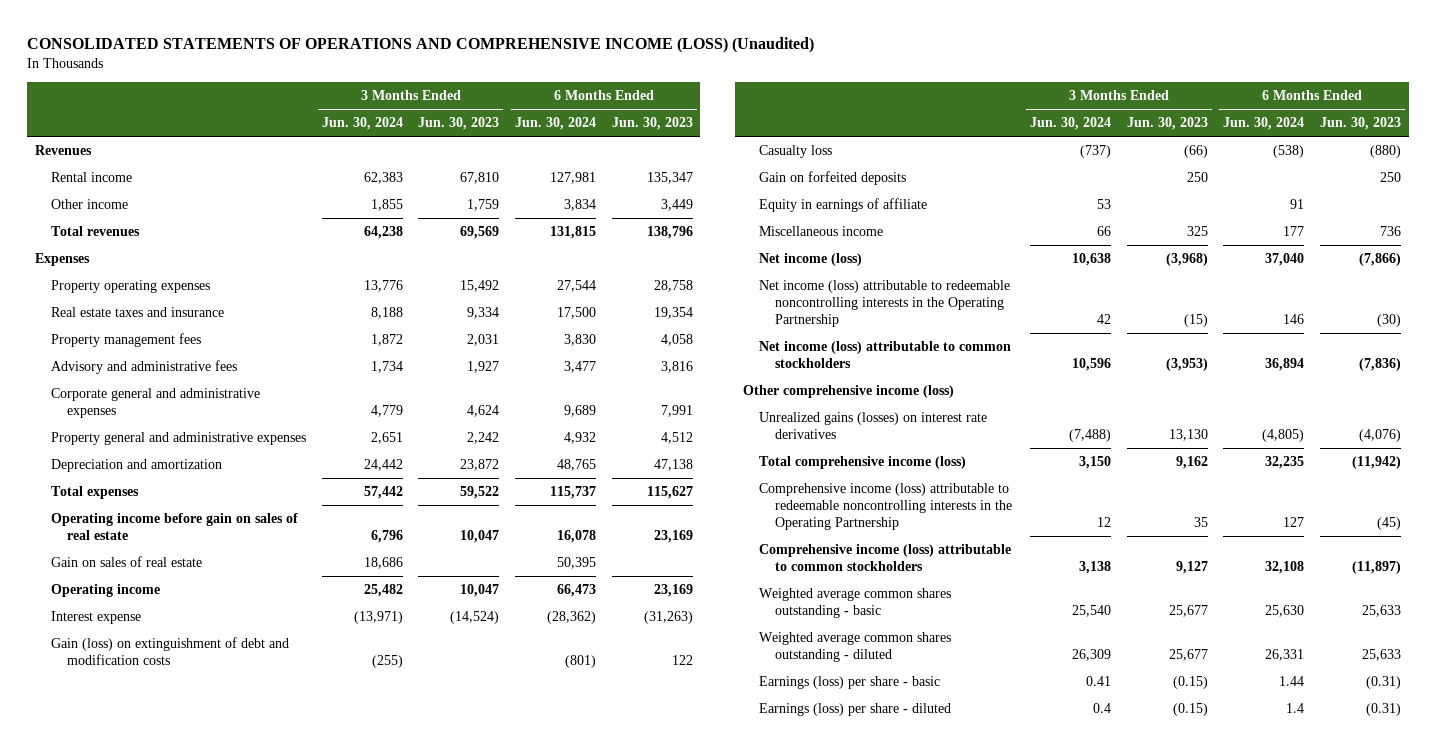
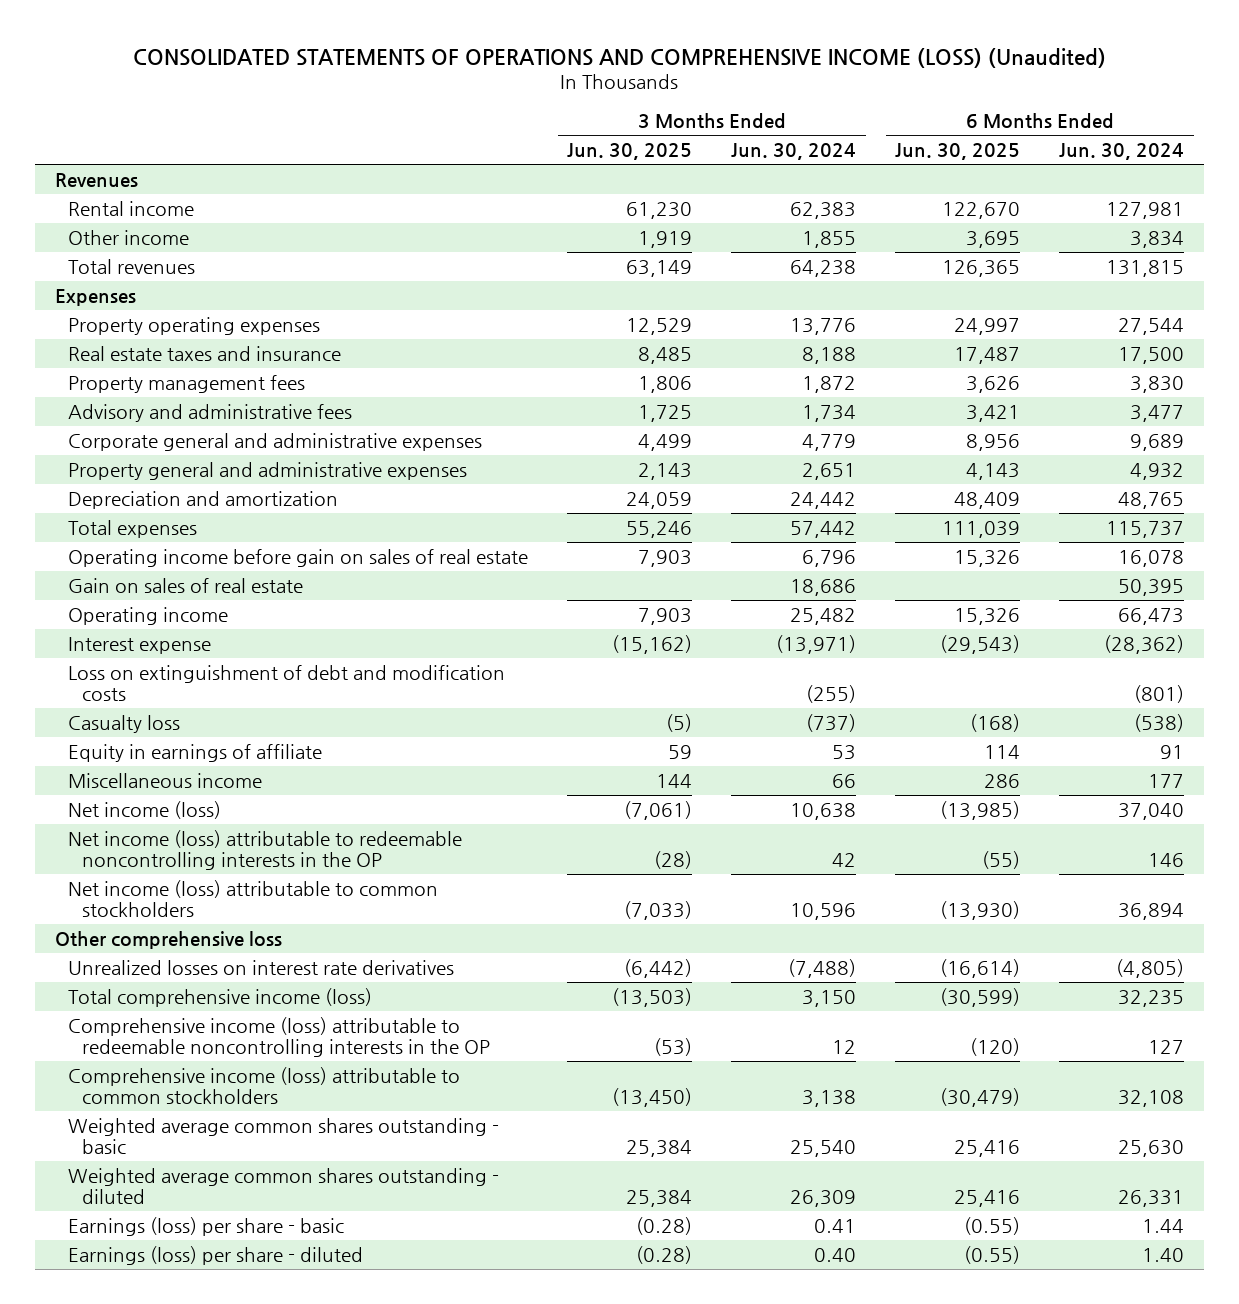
[418,117,500,131] Jun. 30, 2023 -> none
[611,117,693,131] Jun. 30, 2023 -> none
none -> [567,143,693,161] Jun. 30, 2025
none -> [895,143,1021,161] Jun. 30, 2025
[51,637,290,665] Gain (loss) on extinguishment of debt and modification costs -> [68,664,506,702] Loss on extinguishment of debt and modification costs
[759,171,907,186] Gain on forfeited deposits -> none
[759,280,1011,327] Net income (loss) attributable to redeemable noncontrolling interests in the Operating Partnership -> [68,829,463,871] Net income (loss) attributable to redeemable noncontrolling interests in the OP
[743,385,955,399] Other comprehensive income (loss) -> [54,930,282,949] Other comprehensive loss
[759,412,988,439] Unrealized gains (losses) on interest rate derivatives -> [68,959,455,975] Unrealized losses on interest rate derivatives
[759,483,1013,530] Comprehensive income (loss) attributable to redeemable noncontrolling interests in the Operating Partnership -> [68,1016,490,1058] Comprehensive income (loss) attributable to redeemable noncontrolling interests in the OP
[1092,703,1111,714] 0.4 -> [814,1247,857,1262] 0.40
[1286,703,1305,714] 1.4 -> [1142,1247,1185,1262] 1.40

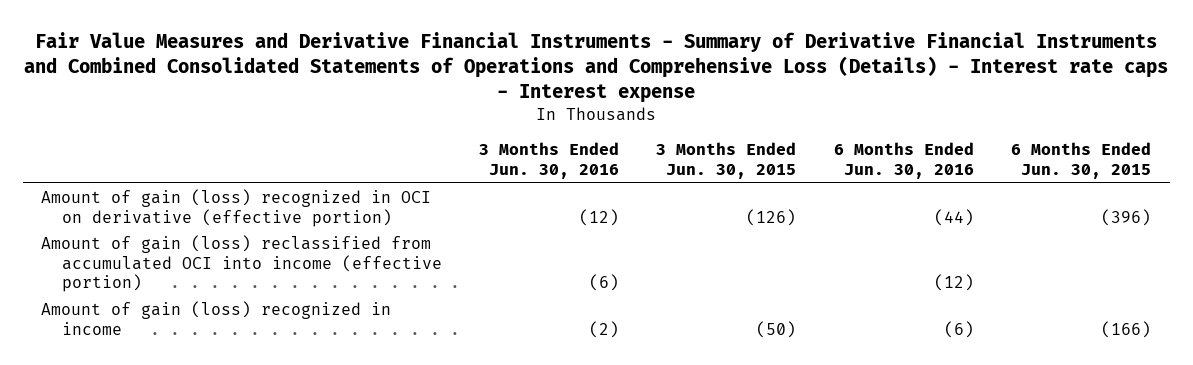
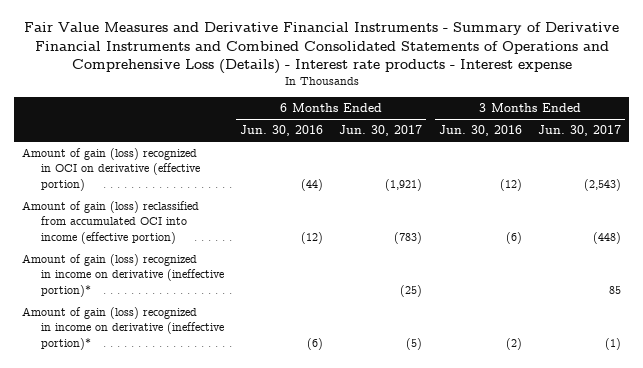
[24,31,1169,104] Fair Value Measures and Derivative Financial Instruments - Summary of Derivative Financial Instruments and Combined Consolidated Statements of Operations and Comprehensive Loss (Details) - Interest rate caps - Interest expense -> [23,22,619,74] Fair Value Measures and Derivative Financial Instruments - Summary of Derivative Financial Instruments and Combined Consolidated Statements of Operations and Comprehensive Loss (Details) - Interest rate products - Interest expense
[656,142,797,179] 3 Months Ended Jun. 30, 2015 -> none
[1011,142,1152,179] 6 Months Ended Jun. 30, 2015 -> none
none -> [339,125,423,137] Jun. 30, 2017
none -> [538,125,622,137] Jun. 30, 2017
none -> [21,254,224,297] Amount of gain (loss) recognized in income on derivative (ineffective portion)*
[41,301,392,335] Amount of gain (loss) recognized in income -> [21,307,224,350] Amount of gain (loss) recognized in income on derivative (ineffective portion)*

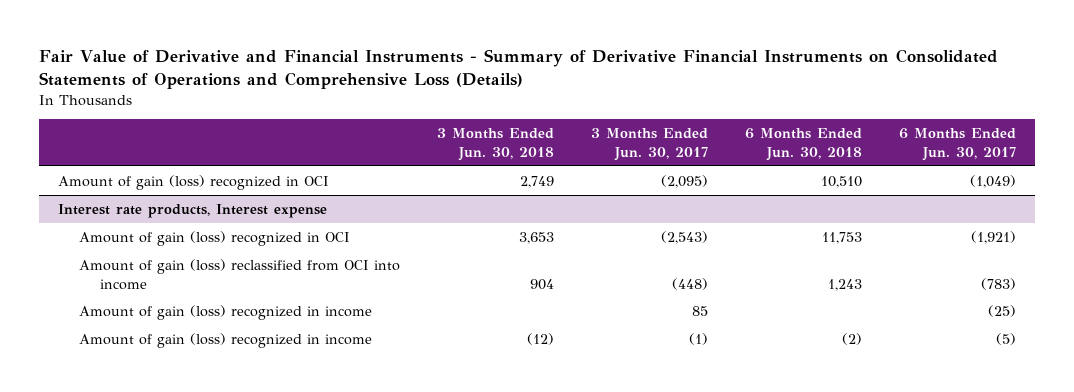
[23,22,619,74] Fair Value Measures and Derivative Financial Instruments - Summary of Derivative Financial Instruments and Combined Consolidated Statements of Operations and Comprehensive Loss (Details) - Interest rate products - Interest expense -> [39,49,999,89] Fair Value of Derivative and Financial Instruments - Summary of Derivative Financial Instruments on Consolidated Statements of Operations and Comprehensive Loss (Details)
[240,125,324,137] Jun. 30, 2016 -> none
[438,125,522,137] Jun. 30, 2016 -> none
none -> [437,128,555,162] 3 Months Ended Jun. 30, 2018
none -> [745,128,863,162] 6 Months Ended Jun. 30, 2018
none -> [57,174,329,190] Amount of gain (loss) recognized in OCI
none -> [57,203,327,218] Interest rate products, Interest expense
[21,148,200,191] Amount of gain (loss) recognized in OCI on derivative (effective portion) -> [78,230,350,246] Amount of gain (loss) recognized in OCI
[21,201,199,244] Amount of gain (loss) reclassified from accumulated OCI into income (effective portion) -> [78,258,400,290] Amount of gain (loss) reclassified from OCI into income
[21,254,224,297] Amount of gain (loss) recognized in income on derivative (ineffective portion)* -> [78,304,372,320] Amount of gain (loss) recognized in income
[21,307,224,350] Amount of gain (loss) recognized in income on derivative (ineffective portion)* -> [78,332,372,348] Amount of gain (loss) recognized in income

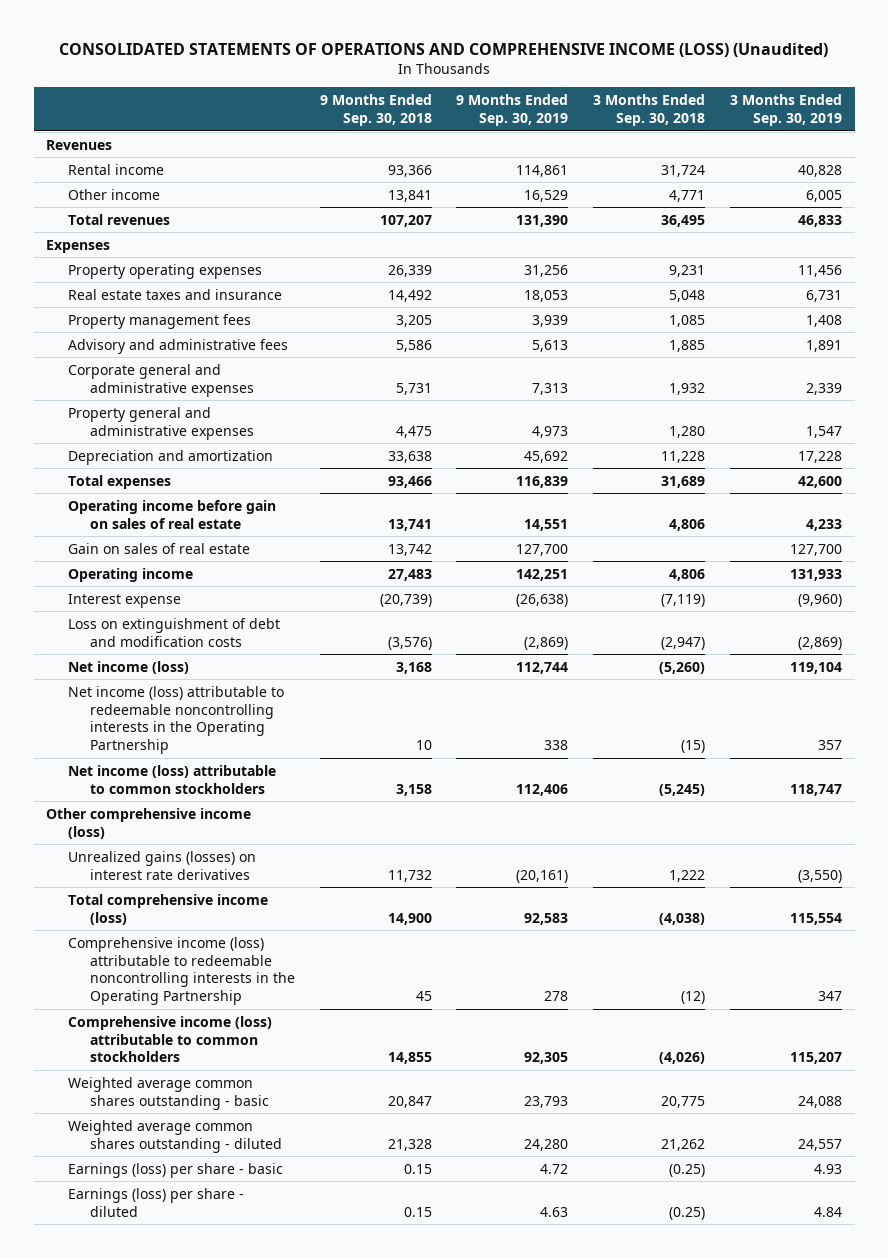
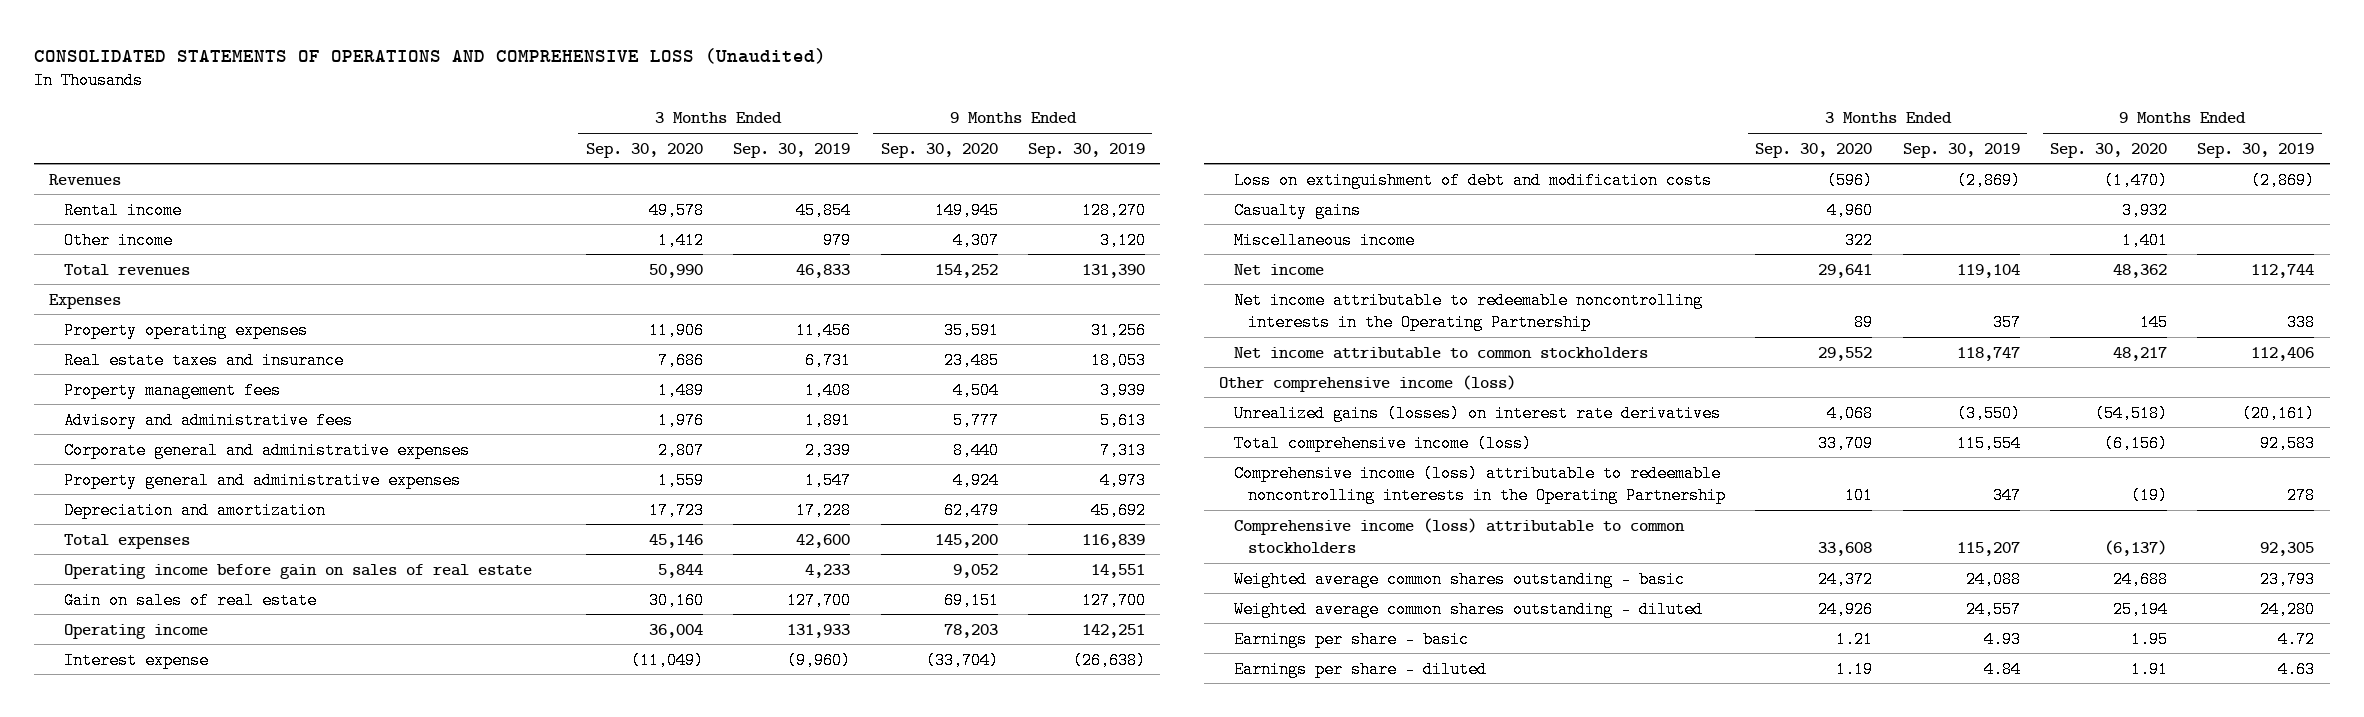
[59,42,829,57] CONSOLIDATED STATEMENTS OF OPERATIONS AND COMPREHENSIVE INCOME (LOSS) (Unaudited) -> [34,47,827,64] CONSOLIDATED STATEMENTS OF OPERATIONS AND COMPREHENSIVE LOSS (Unaudited)
[319,94,432,126] 9 Months Ended Sep. 30, 2018 -> none
[593,94,706,126] 3 Months Ended Sep. 30, 2018 -> none
none -> [585,142,703,158] Sep. 30, 2020
none -> [880,142,998,158] Sep. 30, 2020
[516,164,569,177] 114,861 -> [1081,201,1146,219] 128,270
[798,164,843,177] 40,828 -> [796,201,852,219] 45,854
[524,189,569,202] 16,529 -> [1099,231,1146,249] 3,120
[806,189,843,202] 6,005 -> [823,231,852,249] 979
none -> [1233,201,1361,219] Casualty gains
none -> [1233,231,1415,249] Miscellaneous income
[67,660,189,674] Net income (loss) -> [1233,263,1324,275] Net income
[67,685,284,755] Net income (loss) attributable to redeemable noncontrolling interests in the Operating Partnership -> [1233,291,1703,331] Net income attributable to redeemable noncontrolling interests in the Operating Partnership
[67,764,276,794] Net income (loss) attributable to common stockholders -> [1233,346,1648,359] Net income attributable to common stockholders
[67,1162,283,1178] Earnings (loss) per share - basic -> [1233,630,1469,648] Earnings per share - basic
[67,1187,244,1217] Earnings (loss) per share - diluted -> [1233,660,1487,678] Earnings per share - diluted

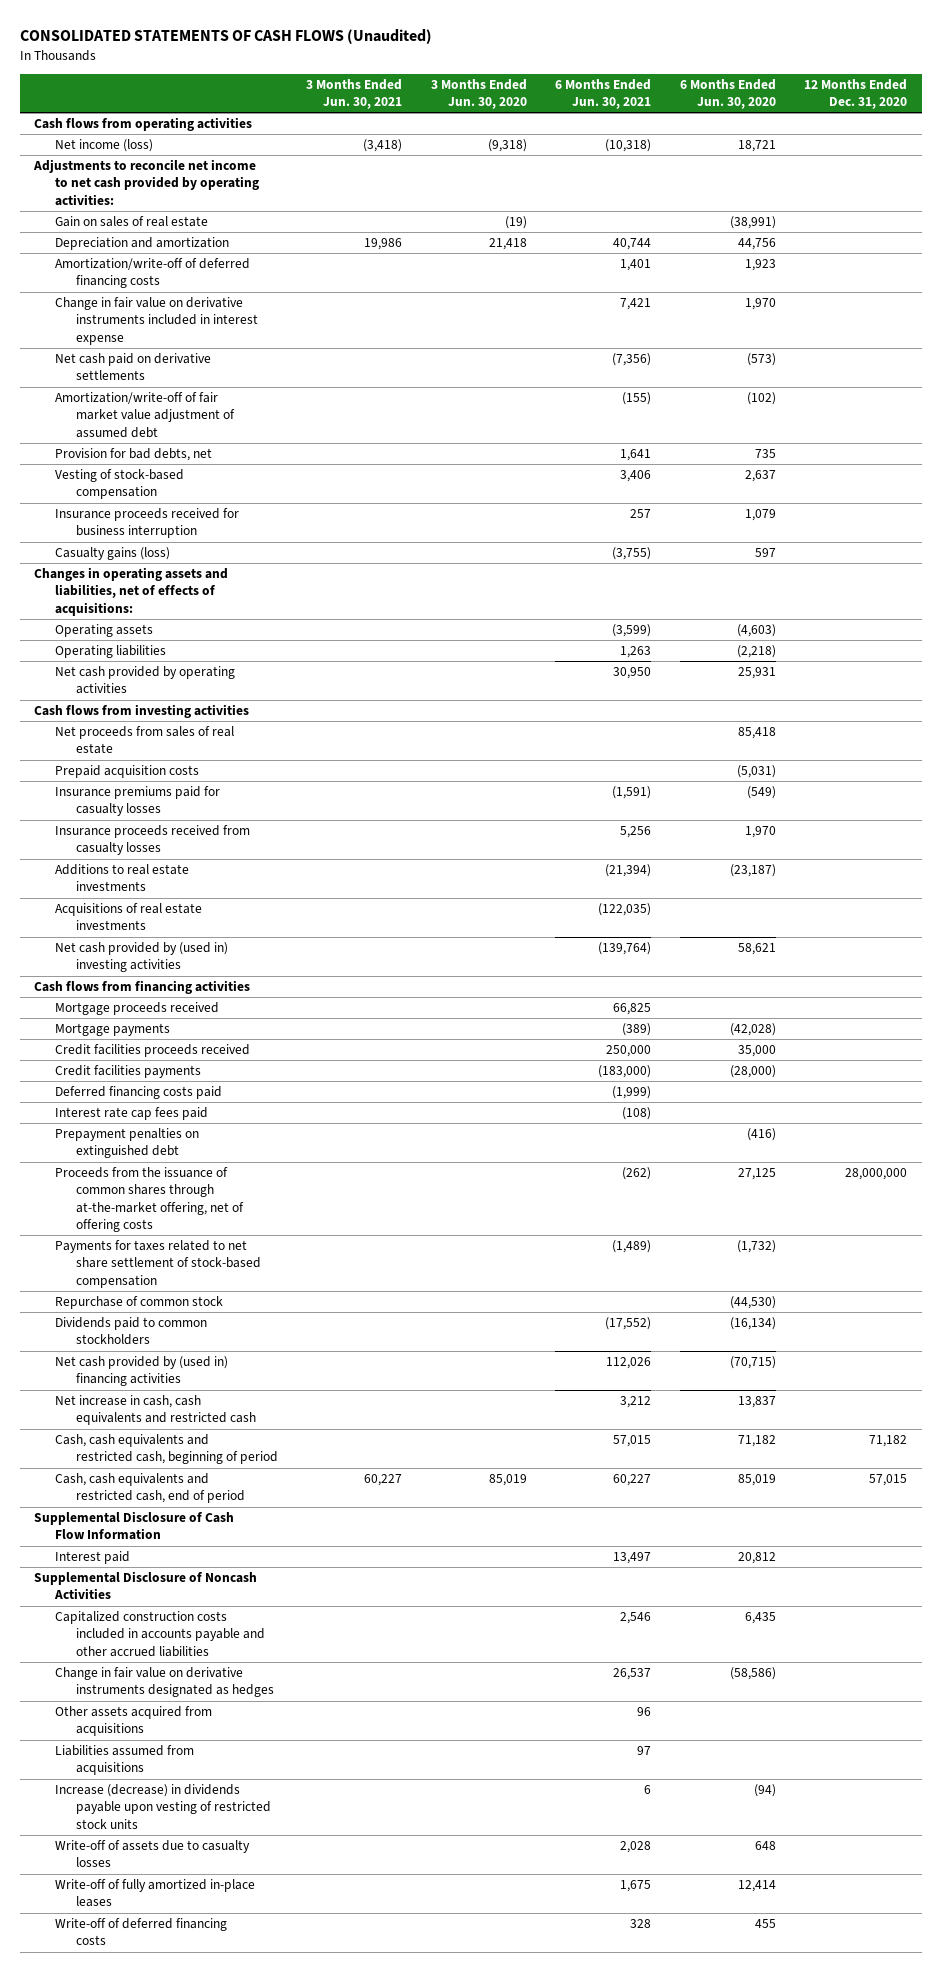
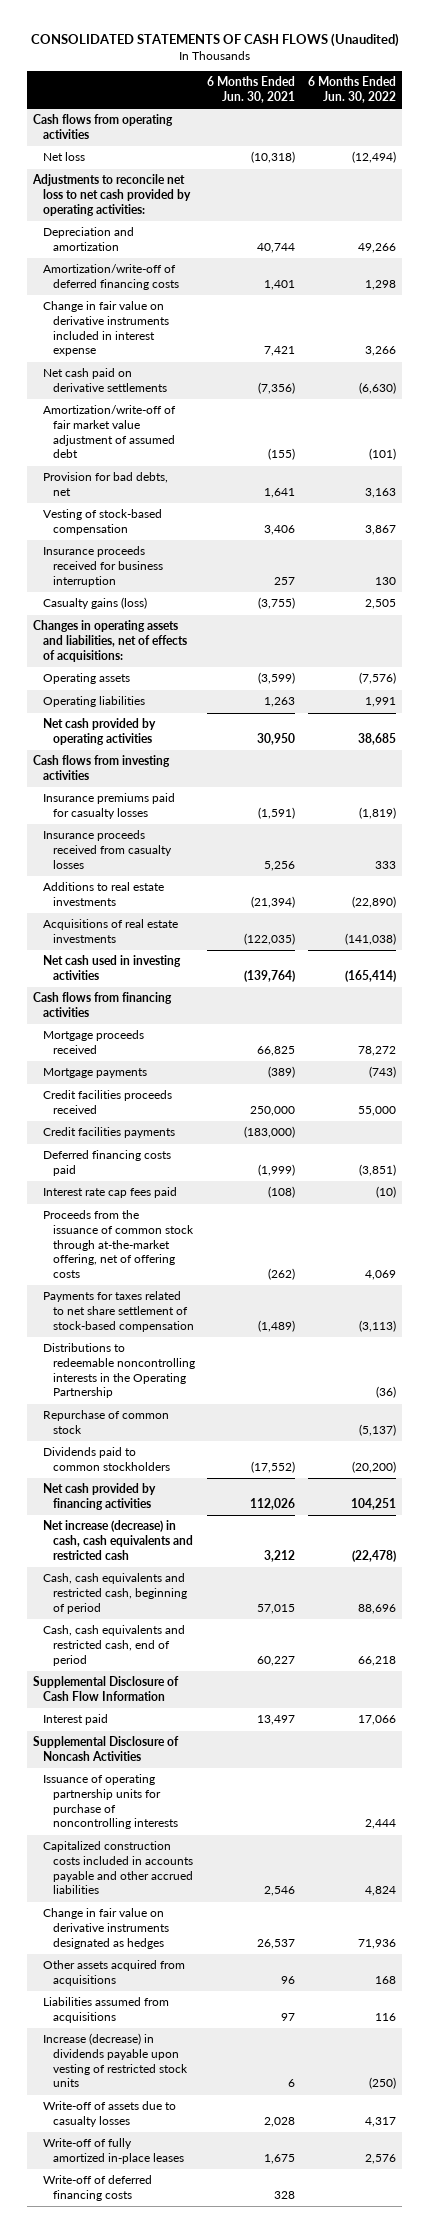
[306,78,403,110] 3 Months Ended Jun. 30, 2021 -> none
[430,78,527,110] 3 Months Ended Jun. 30, 2020 -> none
[679,78,776,110] 6 Months Ended Jun. 30, 2020 -> none
[804,78,908,110] 12 Months Ended Dec. 31, 2020 -> none
none -> [307,76,396,104] 6 Months Ended Jun. 30, 2022
[55,216,209,228] Gain on sales of real estate -> none
[55,139,154,153] Net income (loss) -> [42,152,85,162] Net loss
[33,159,260,206] Adjustments to reconcile net income to net cash provided by operating activities: -> [32,174,191,216] Adjustments to reconcile net loss to net cash provided by operating activities:
[55,726,235,755] Net proceeds from sales of real estate -> none
[55,765,200,779] Prepaid acquisition costs -> none
[55,942,229,973] Net cash provided by (used in) investing activities -> [42,955,181,981] Net cash used in investing activities
[55,1128,200,1159] Prepayment penalties on extinguished debt -> none
[55,1167,244,1233] Proceeds from the issuance of common shares through at-the-market offering, net of offering costs -> [42,1210,194,1278] Proceeds from the issuance of common stock through at-the-market offering, net of offering costs
none -> [42,1343,195,1399] Distributions to redeemable noncontrolling interests in the Operating Partnership
[55,1356,229,1387] Net cash provided by (used in) financing activities -> [42,1483,156,1511] Net cash provided by financing activities
[55,1395,256,1426] Net increase in cash, cash equivalents and restricted cash -> [42,1520,193,1560] Net increase (decrease) in cash, cash equivalents and restricted cash
none -> [42,1774,178,1830] Issuance of operating partnership units for purchase of noncontrolling interests

